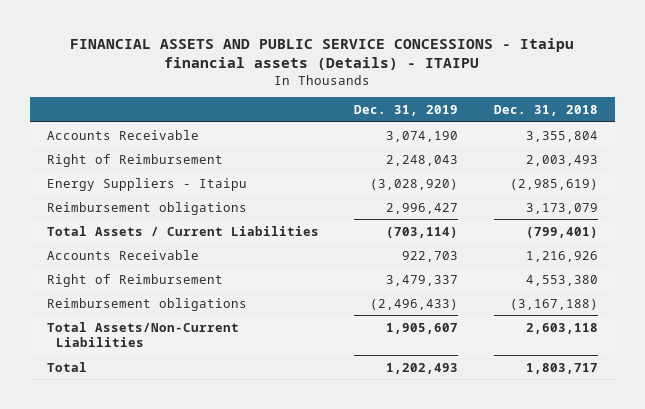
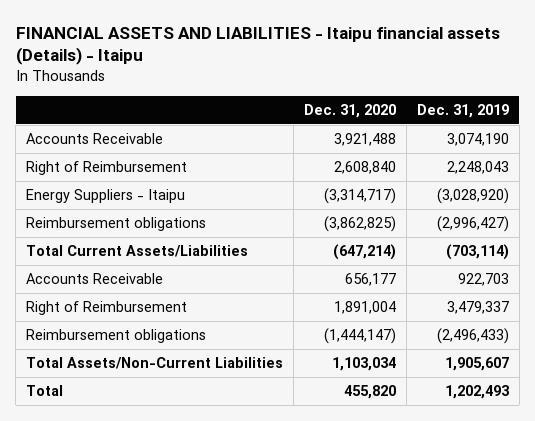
[70,38,575,71] FINANCIAL ASSETS AND PUBLIC SERVICE CONCESSIONS - Itaipu financial assets (Details) - ITAIPU -> [15,26,500,66] FINANCIAL ASSETS AND LIABILITIES - Itaipu financial assets (Details) - Itaipu
[493,104,598,116] Dec. 31, 2018 -> none
none -> [304,103,397,118] Dec. 31, 2020
[386,202,459,214] 2,996,427 -> [437,216,510,233] (2,996,427)
[47,225,320,236] Total Assets / Current Liabilities -> [26,245,249,258] Total Current Assets/Liabilities

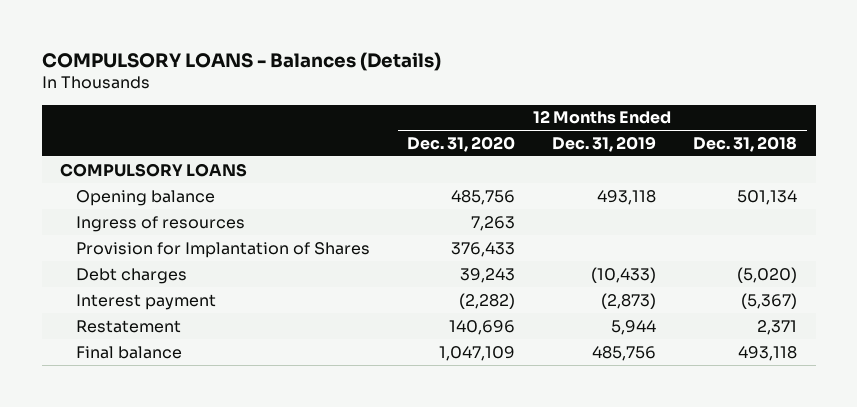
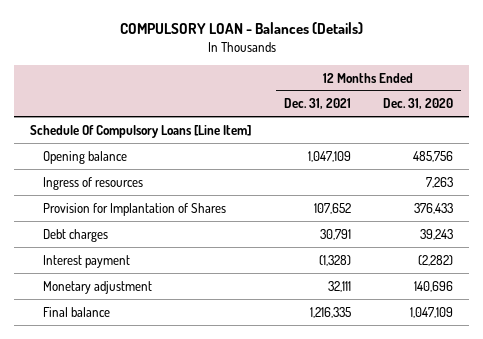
[41,51,441,71] COMPULSORY LOANS - Balances (Details) -> [119,22,363,35] COMPULSORY LOAN - Balances (Details)
[552,135,657,152] Dec. 31, 2019 -> none
[693,135,798,152] Dec. 31, 2018 -> none
none -> [283,98,351,110] Dec. 31, 2021
[60,162,248,177] COMPULSORY LOANS -> none
none -> [30,124,252,138] Schedule Of Compulsory Loans [Line Item]
[76,319,182,333] Restatement -> [42,280,152,294] Monetary adjustment

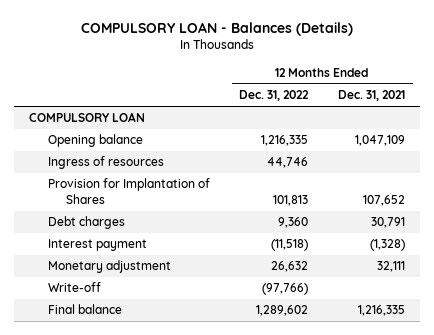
[383,98,454,110] Dec. 31, 2020 -> none
none -> [239,90,310,102] Dec. 31, 2022
[30,124,252,138] Schedule Of Compulsory Loans [Line Item] -> [29,112,146,123] COMPULSORY LOAN
none -> [47,282,101,293] Write-off

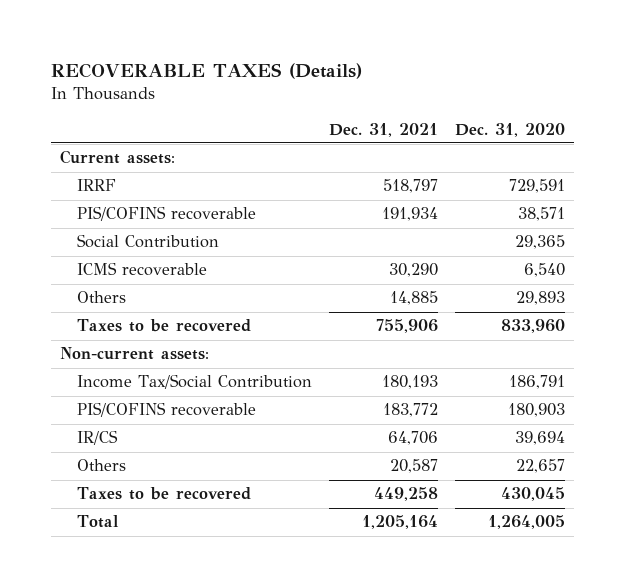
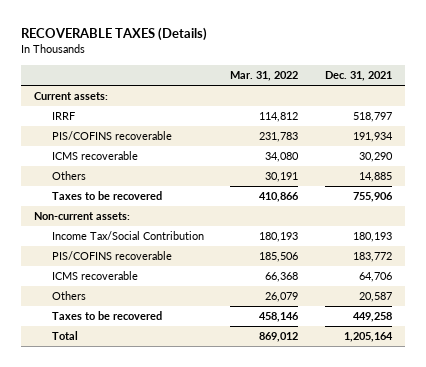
[455,122,566,137] Dec. 31, 2020 -> none
none -> [230,70,299,81] Mar. 31, 2022
[77,234,220,249] Social Contribution -> none
[77,430,119,446] IR/CS -> [52,271,139,281] ICMS recoverable

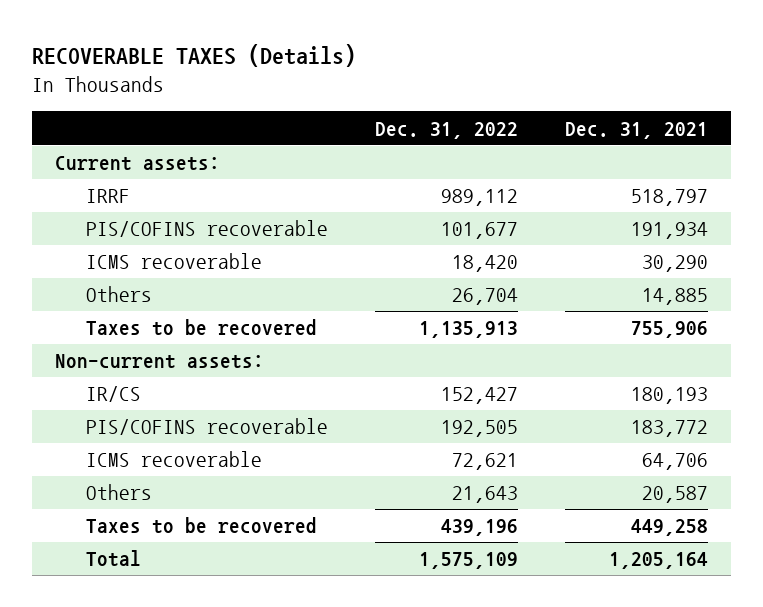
[230,70,299,81] Mar. 31, 2022 -> none
none -> [374,121,518,139] Dec. 31, 2022
[52,231,205,241] Income Tax/Social Contribution -> [86,386,142,403] IR/CS

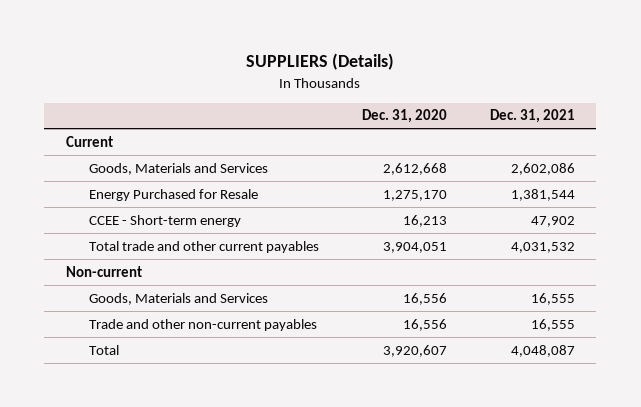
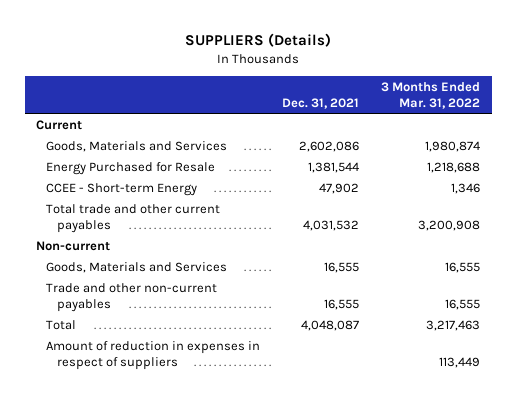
[362,109,448,124] Dec. 31, 2020 -> none
none -> [381,81,481,109] 3 Months Ended Mar. 31, 2022
[89,214,242,227] CCEE - Short-term energy -> [46,182,198,196] CCEE - Short-term Energy
none -> [46,340,261,370] Amount of reduction in expenses in respect of suppliers

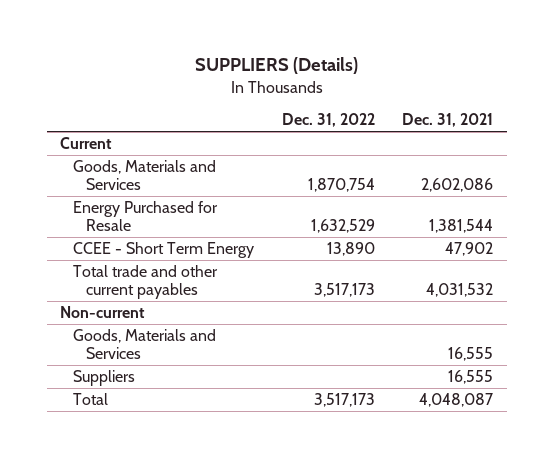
[381,81,481,109] 3 Months Ended Mar. 31, 2022 -> none
none -> [281,113,375,128] Dec. 31, 2022
[46,182,198,196] CCEE - Short-term Energy -> [73,241,255,258] CCEE - Short Term Energy
[46,282,218,312] Trade and other non-current payables -> [73,369,136,386] Suppliers
[46,340,261,370] Amount of reduction in expenses in respect of suppliers -> none

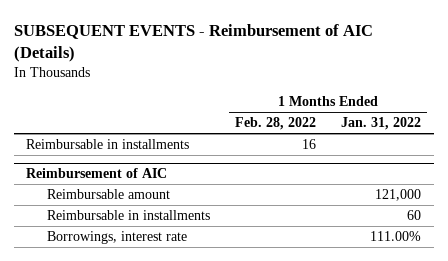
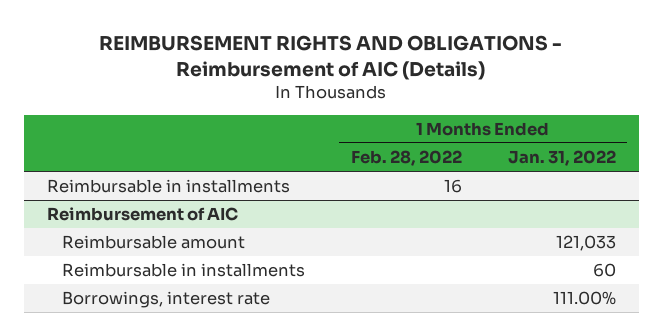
[13,23,373,62] SUBSEQUENT EVENTS - Reimbursement of AIC (Details) -> [99,35,563,80] REIMBURSEMENT RIGHTS AND OBLIGATIONS - Reimbursement of AIC (Details)
[375,189,422,202] 121,000 -> [555,235,616,252] 121,033

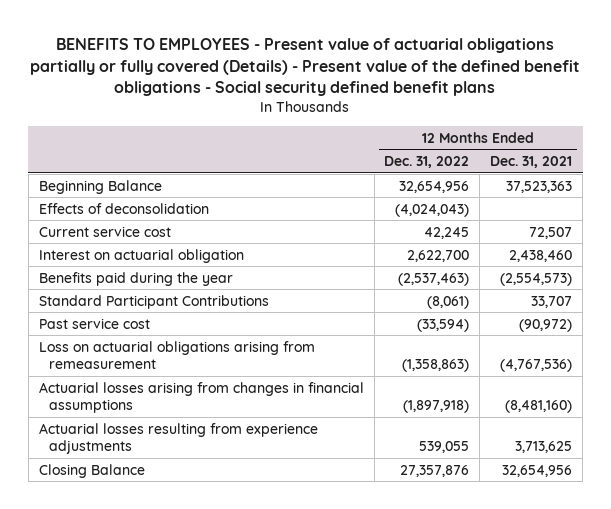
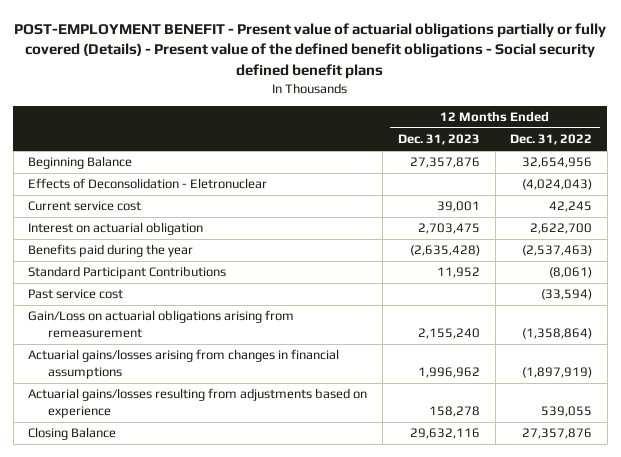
[30,37,581,97] BENEFITS TO EMPLOYEES - Present value of actuarial obligations partially or fully covered (Details) - Present value of the defined benefit obligations - Social security defined benefit plans -> [14,22,607,79] POST-EMPLOYMENT BENEFIT - Present value of actuarial obligations partially or fully covered (Details) - Present value of the defined benefit obligations - Social security defined benefit plans
[490,156,573,169] Dec. 31, 2021 -> none
none -> [397,134,480,146] Dec. 31, 2023
[38,202,209,214] Effects of deconsolidation -> [28,178,268,190] Effects of Deconsolidation - Eletronuclear
[38,340,315,370] Loss on actuarial obligations arising from remeasurement -> [28,310,295,338] Gain/Loss on actuarial obligations arising from remeasurement
[402,359,470,373] (1,358,863) -> [522,327,593,339] (1,358,864)
[38,381,364,414] Actuarial losses arising from changes in financial assumptions -> [28,349,340,379] Actuarial gains/losses arising from changes in financial assumptions
[403,400,470,414] (1,897,918) -> [522,366,593,378] (1,897,919)
[38,422,318,455] Actuarial losses resulting from experience adjustments -> [28,388,368,418] Actuarial gains/losses resulting from adjustments based on experience

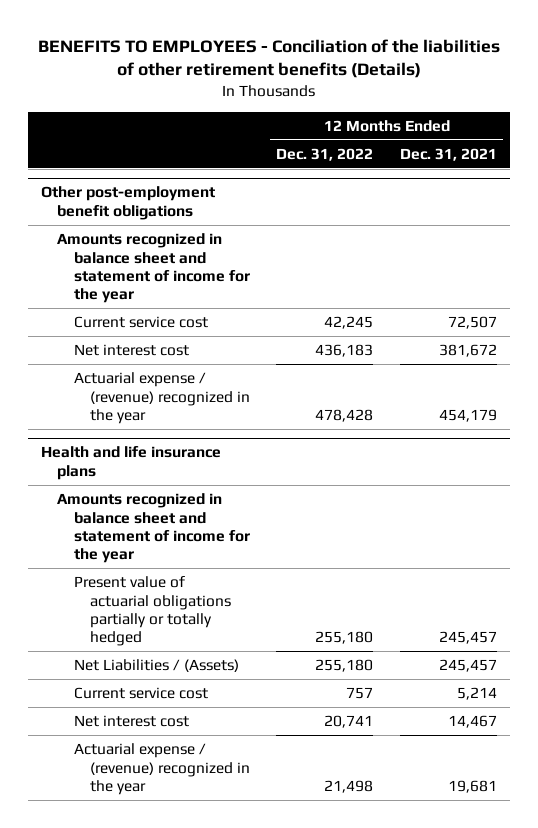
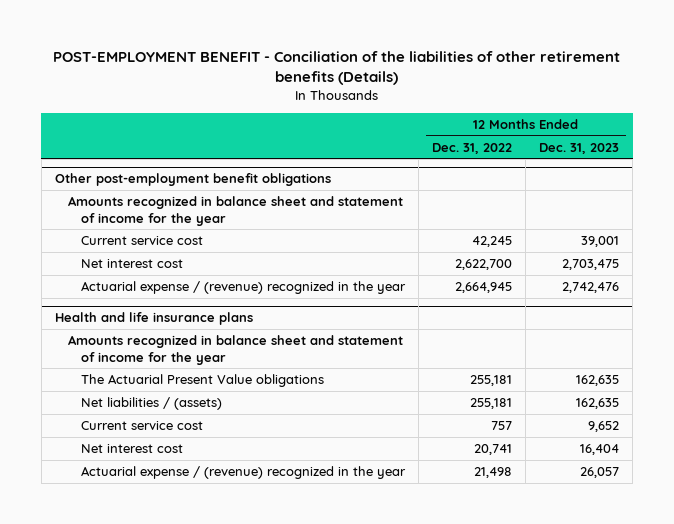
[37,38,500,79] BENEFITS TO EMPLOYEES - Conciliation of the liabilities of other retirement benefits (Details) -> [53,50,621,85] POST-EMPLOYMENT BENEFIT - Conciliation of the liabilities of other retirement benefits (Details)
[399,147,497,161] Dec. 31, 2021 -> none
none -> [539,142,620,154] Dec. 31, 2023
[315,344,374,358] 436,183 -> [455,259,513,271] 2,622,700
[315,408,374,422] 478,428 -> [455,282,513,294] 2,664,945
[73,576,232,647] Present value of actuarial obligations partially or totally hedged -> [81,374,325,388] The Actuarial Present Value obligations
[315,631,374,645] 255,180 -> [470,375,513,387] 255,181
[73,659,239,673] Net Liabilities / (Assets) -> [81,397,223,411] Net liabilities / (assets)
[315,659,374,673] 255,180 -> [470,398,513,410] 255,181

